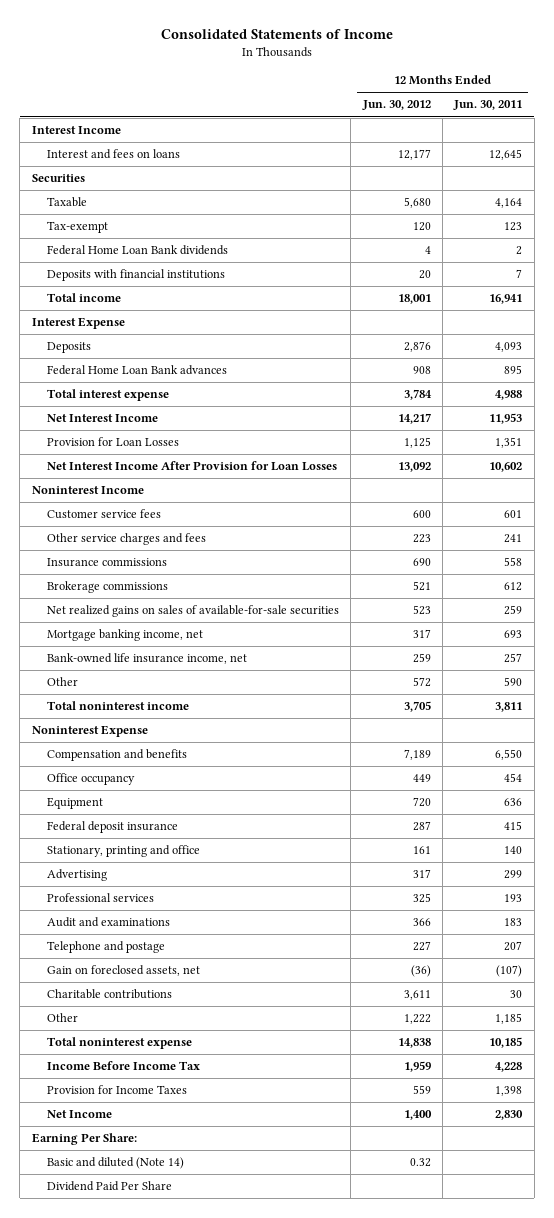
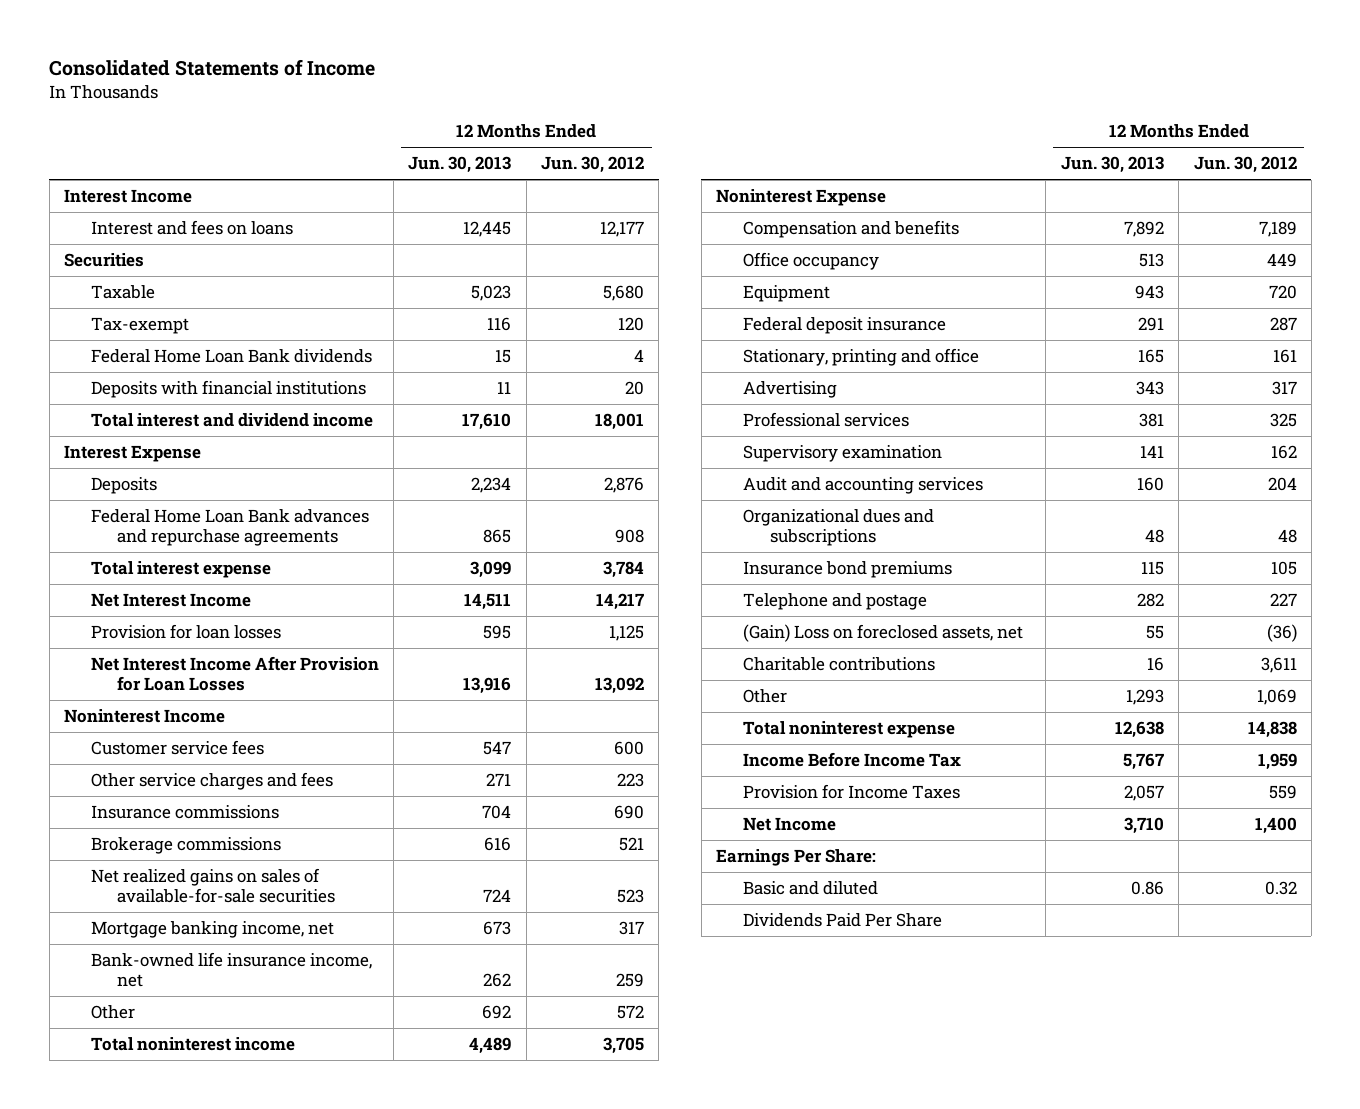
[453,100,523,111] Jun. 30, 2011 -> none
none -> [408,156,512,174] Jun. 30, 2013
[46,293,121,303] Total income -> [90,413,373,428] Total interest and dividend income
[46,365,227,376] Federal Home Loan Bank advances -> [90,509,369,547] Federal Home Loan Bank advances and repurchase agreements
[46,437,179,447] Provision for Loan Losses -> [90,624,281,640] Provision for loan losses
[46,917,170,928] Audit and examinations -> none
none -> [742,445,942,463] Supervisory examination
none -> [742,477,983,495] Audit and accounting services
none -> [742,509,934,547] Organizational dues and subscriptions
none -> [742,561,952,579] Insurance bond premiums
[46,965,200,977] Gain on foreclosed assets, net -> [742,624,1023,643] (Gain) Loss on foreclosed assets, net
[403,1014,431,1025] 1,222 -> [1256,689,1297,706] 1,069
[31,1133,137,1146] Earning Per Share: -> [716,849,877,867] Earnings Per Share:
[46,1157,184,1170] Basic and diluted (Note 14) -> [742,881,878,896] Basic and diluted
[46,1181,172,1192] Dividend Paid Per Share -> [742,913,942,928] Dividends Paid Per Share

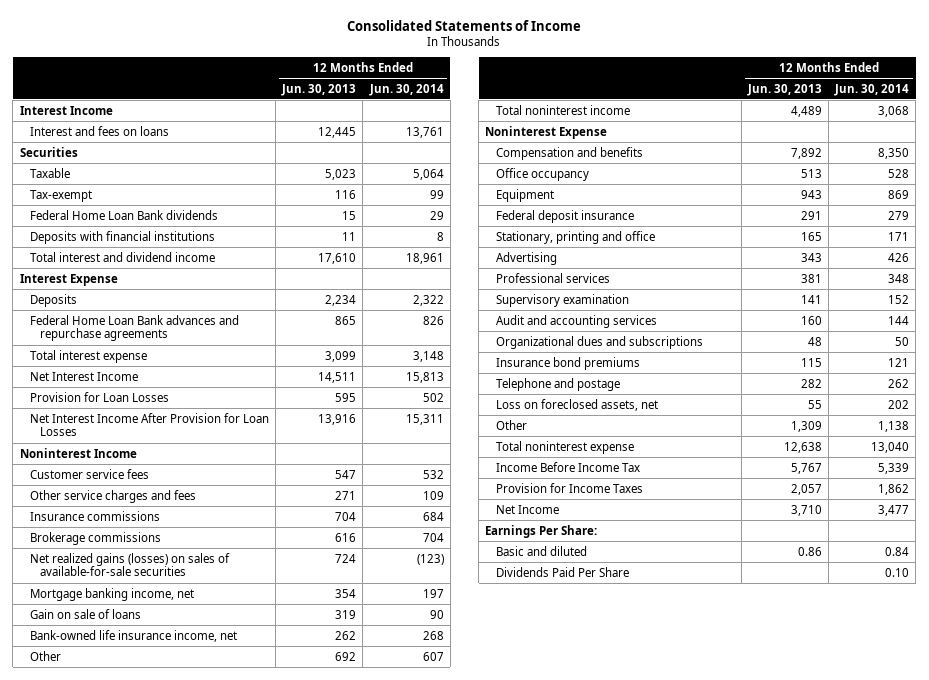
[541,156,645,174] Jun. 30, 2012 -> none
none -> [368,83,444,96] Jun. 30, 2014
[90,624,281,640] Provision for loan losses -> [29,391,169,402] Provision for Loan Losses
[90,868,336,904] Net realized gains on sales of available-for-sale securities -> [29,552,230,577] Net realized gains (losses) on sales of available-for-sale securities
[483,921,512,936] 673 -> [335,588,357,598] 354
none -> [29,608,141,619] Gain on sale of loans
[742,657,935,672] Charitable contributions -> none
[742,624,1023,643] (Gain) Loss on foreclosed assets, net -> [495,398,658,411] Loss on foreclosed assets, net
[1125,689,1164,706] 1,293 -> [790,420,822,432] 1,309

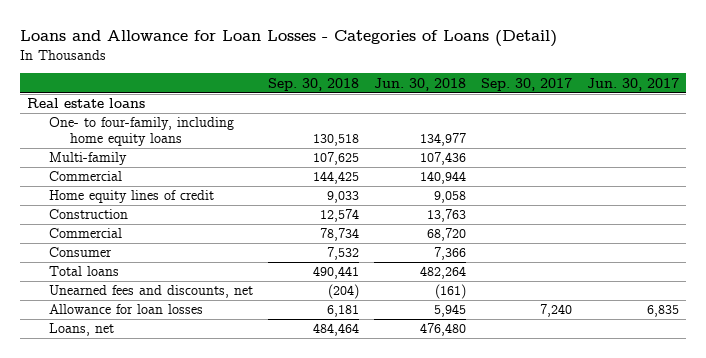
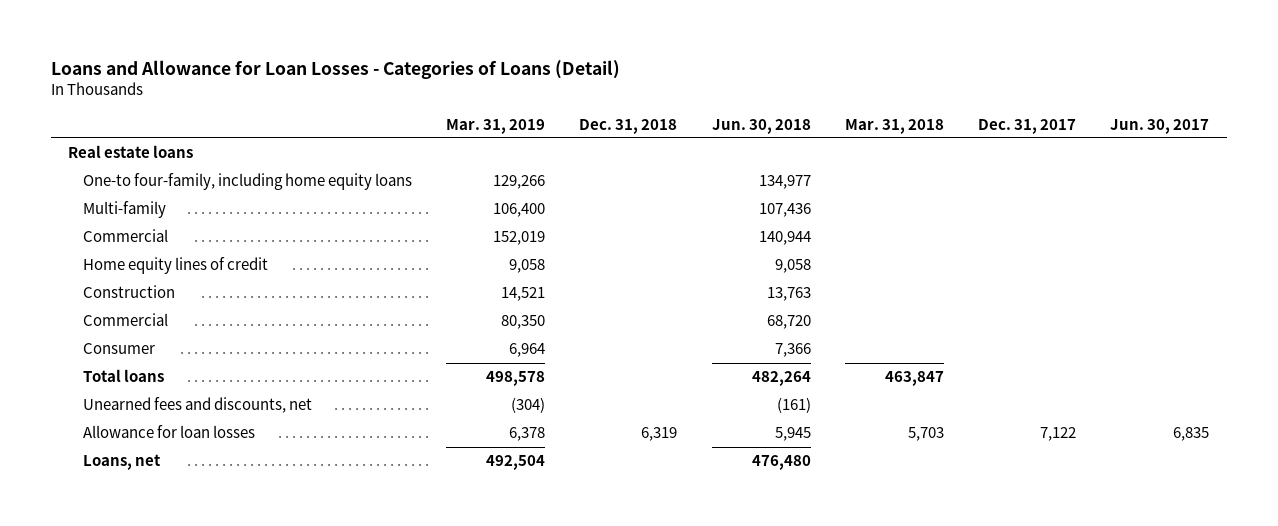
[267,77,359,91] Sep. 30, 2018 -> none
[480,77,572,91] Sep. 30, 2017 -> none
none -> [446,118,546,134] Mar. 31, 2019
none -> [579,118,678,134] Dec. 31, 2018
none -> [844,118,944,134] Mar. 31, 2018
none -> [978,118,1077,134] Dec. 31, 2017
[48,117,234,147] One- to four-family, including home equity loans -> [83,173,413,191] One-to four-family, including home equity loans

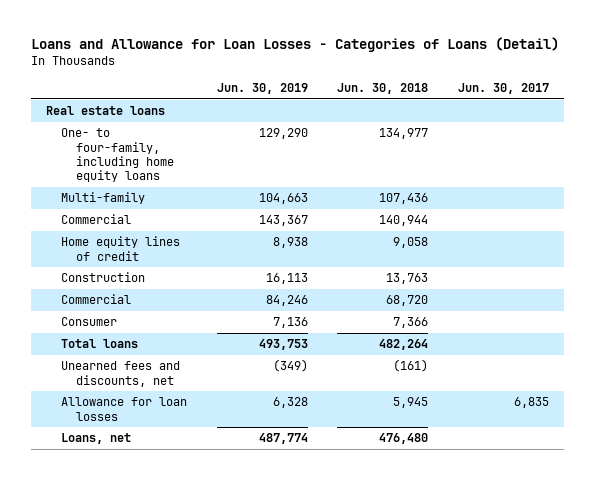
[446,118,546,134] Mar. 31, 2019 -> none
[579,118,678,134] Dec. 31, 2018 -> none
[844,118,944,134] Mar. 31, 2018 -> none
[978,118,1077,134] Dec. 31, 2017 -> none
none -> [216,82,308,94] Jun. 30, 2019
[83,173,413,191] One-to four-family, including home equity loans -> [61,128,174,183] One- to four-family, including home equity loans

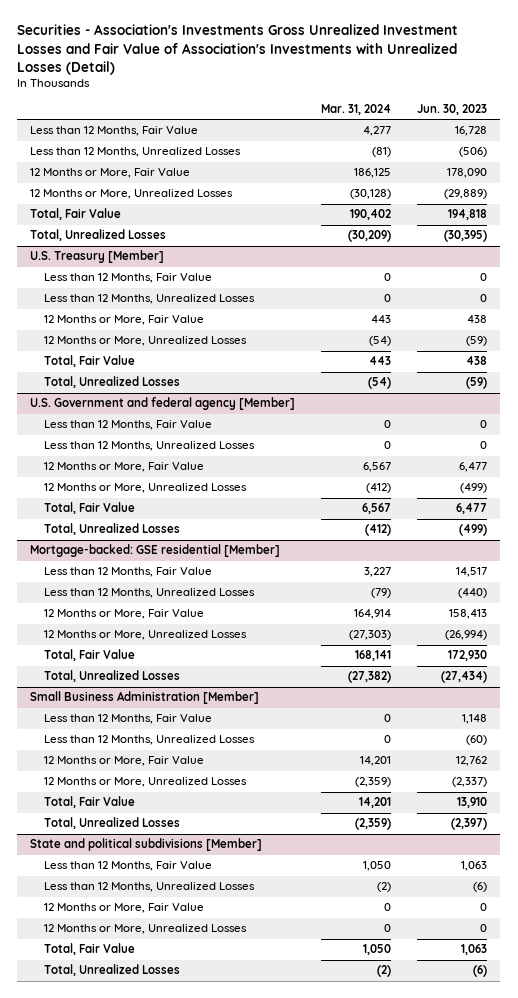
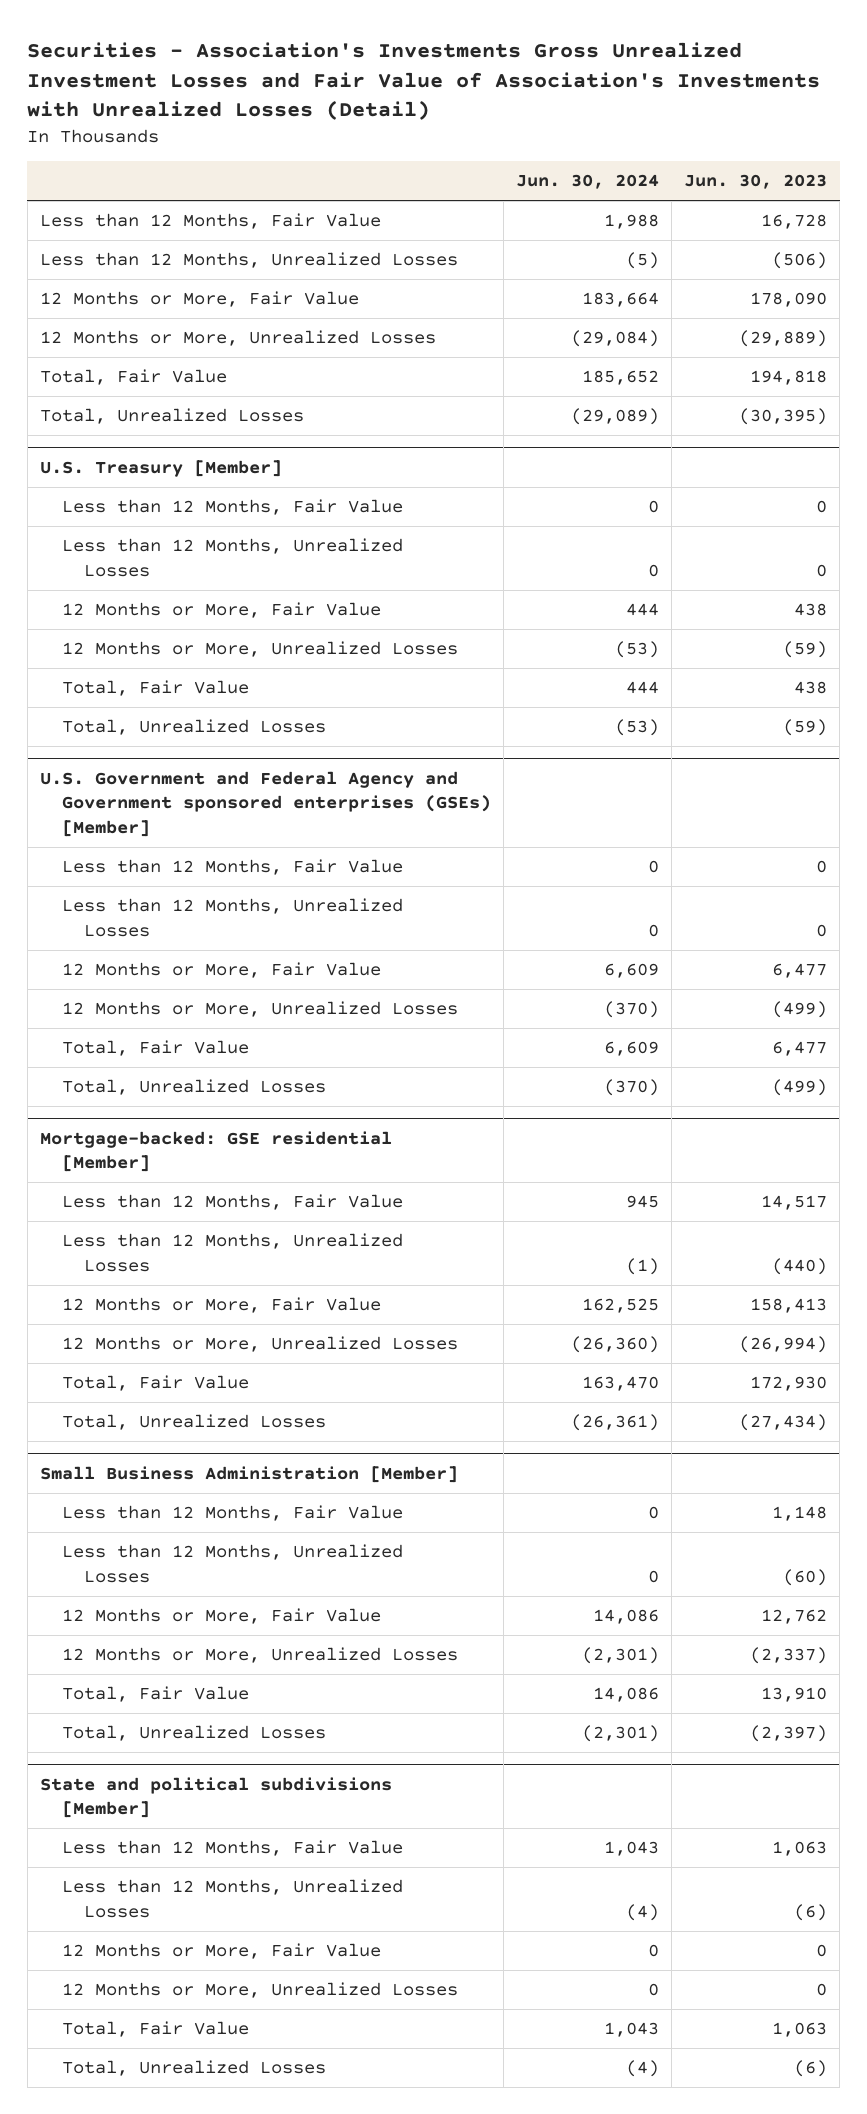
[321,104,392,116] Mar. 31, 2024 -> none
none -> [516,174,660,190] Jun. 30, 2024
[30,397,296,411] U.S. Government and federal agency [Member] -> [40,770,492,837] U.S. Government and Federal Agency and Government sponsored enterprises (GSEs) [Member]

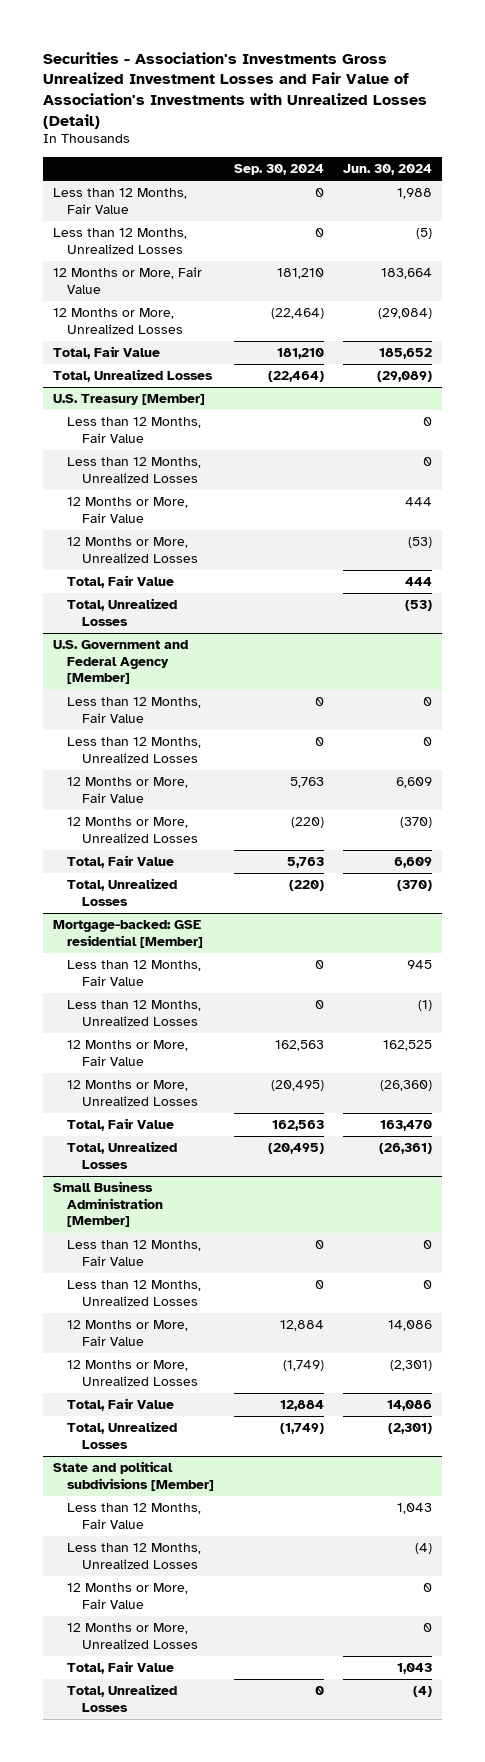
[684,174,828,190] Jun. 30, 2023 -> none
none -> [233,164,324,176] Sep. 30, 2024
[40,770,492,837] U.S. Government and Federal Agency and Government sponsored enterprises (GSEs) [Member] -> [52,640,188,685] U.S. Government and Federal Agency [Member]

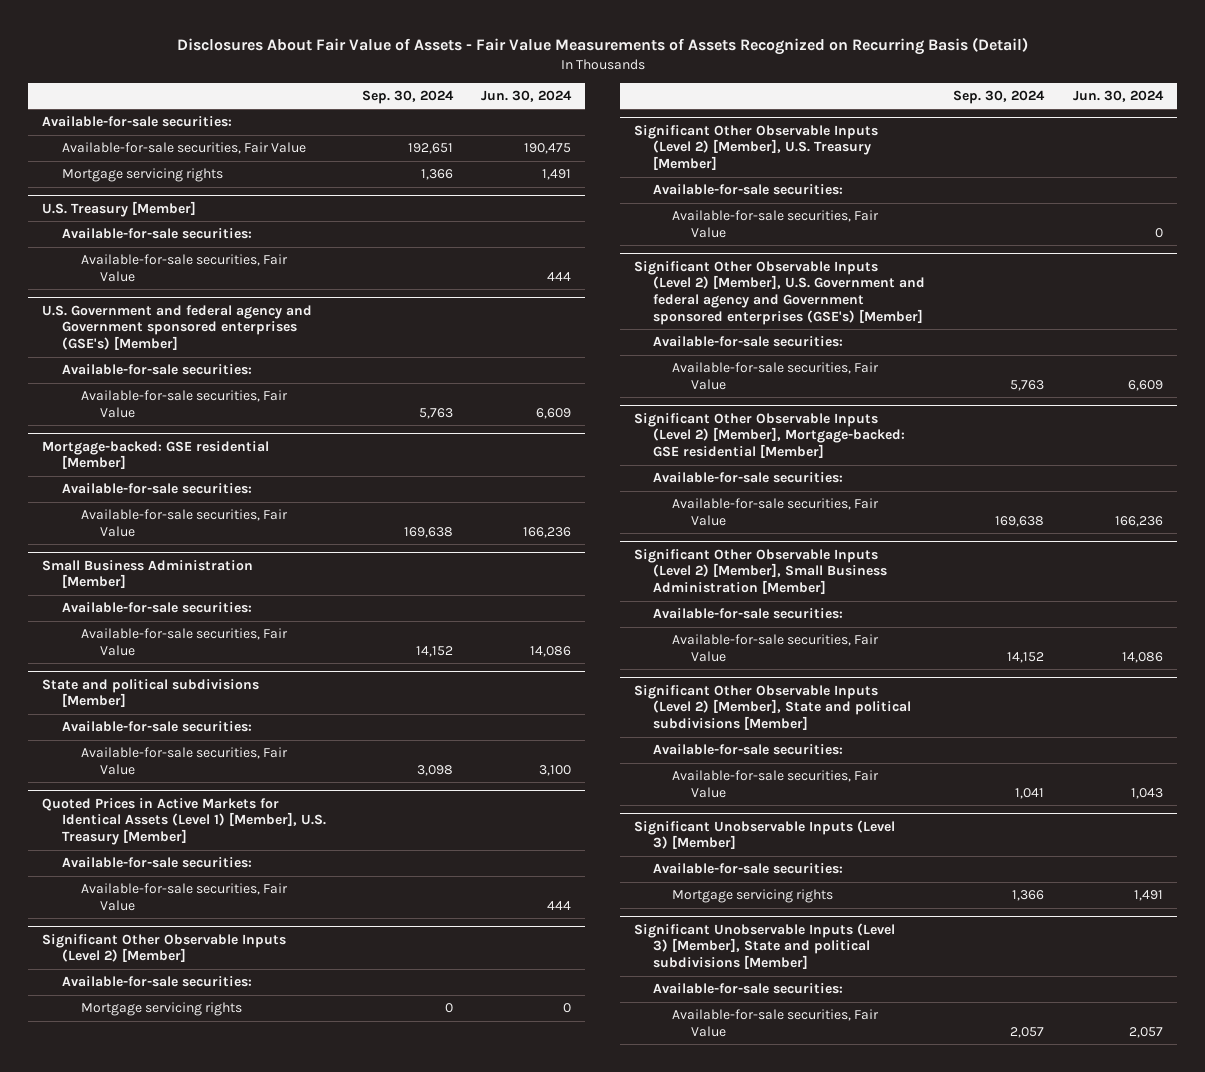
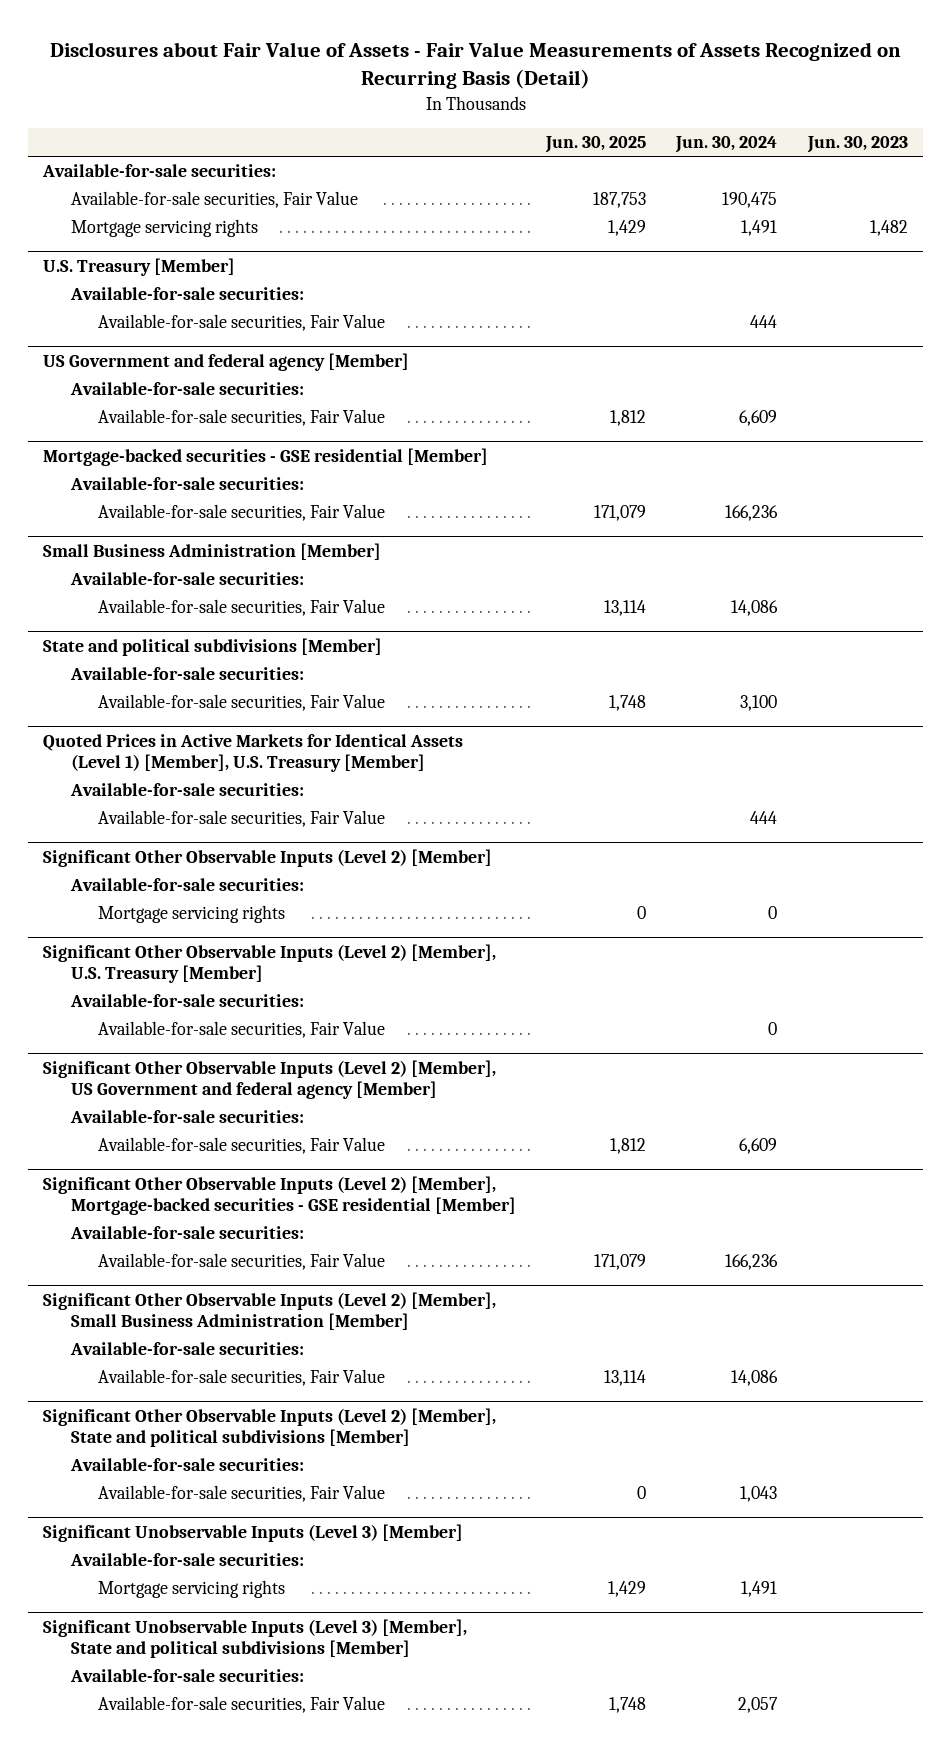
[176,36,1028,55] Disclosures About Fair Value of Assets - Fair Value Measurements of Assets Recognized on Recurring Basis (Detail) -> [49,41,901,89] Disclosures about Fair Value of Assets - Fair Value Measurements of Assets Recognized on Recurring Basis (Detail)
[361,89,454,104] Sep. 30, 2024 -> none
none -> [545,136,647,154] Jun. 30, 2025
none -> [806,136,908,154] Jun. 30, 2023
[42,304,313,351] U.S. Government and federal agency and Government sponsored enterprises (GSE's) [Member] -> [43,352,410,371] US Government and federal agency [Member]
[42,440,270,470] Mortgage-backed: GSE residential [Member] -> [43,447,489,466] Mortgage-backed securities - GSE residential [Member]
[634,260,926,326] Significant Other Observable Inputs (Level 2) [Member], U.S. Government and federal agency and Government sponsored enterprises (GSE's) [Member] -> [43,1059,497,1100] Significant Other Observable Inputs (Level 2) [Member], US Government and federal agency [Member]
[634,412,906,459] Significant Other Observable Inputs (Level 2) [Member], Mortgage-backed: GSE residential [Member] -> [43,1175,516,1216] Significant Other Observable Inputs (Level 2) [Member], Mortgage-backed securities - GSE residential [Member]

